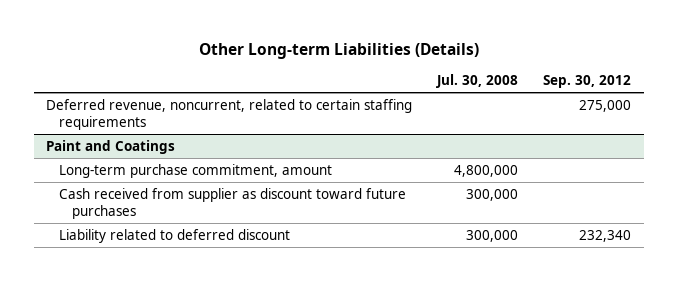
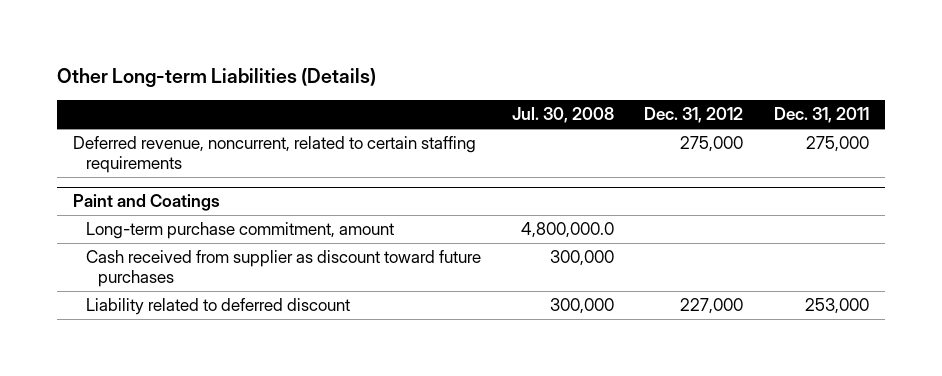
[543,75,632,89] Sep. 30, 2012 -> none
none -> [644,107,744,124] Dec. 31, 2012
none -> [774,107,870,124] Dec. 31, 2011
[454,164,519,177] 4,800,000 -> [520,222,614,239] 4,800,000.0

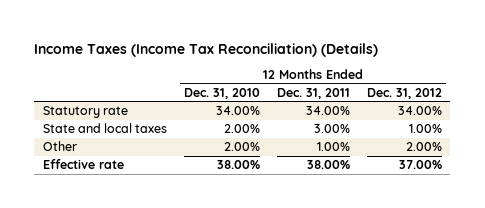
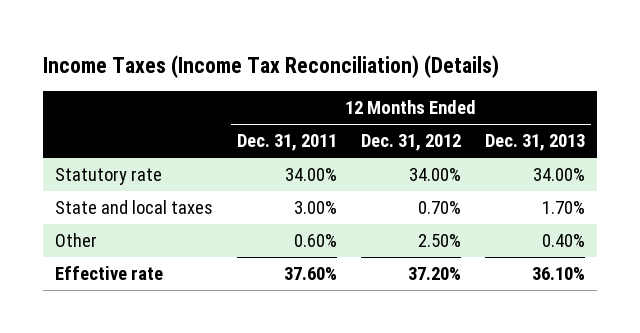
[183,88,260,100] Dec. 31, 2010 -> none
none -> [485,134,586,152] Dec. 31, 2013
[408,124,442,134] 1.00% -> [418,201,462,215] 0.70%
[316,142,350,152] 1.00% -> [294,234,338,248] 0.60%
[405,142,442,152] 2.00% -> [418,234,462,248] 2.50%
[306,160,350,170] 38.00% -> [284,267,338,281] 37.60%
[398,160,442,170] 37.00% -> [408,267,462,281] 37.20%

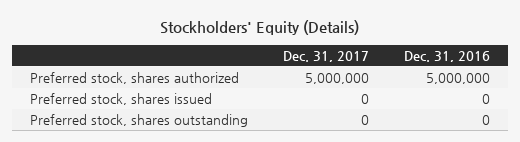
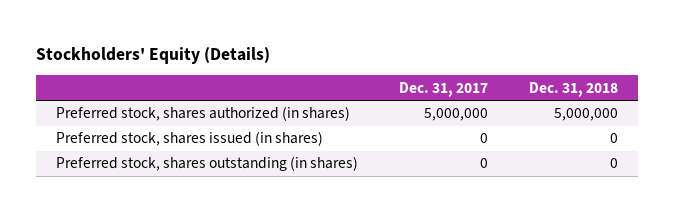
[403,50,490,62] Dec. 31, 2016 -> none
none -> [528,81,618,97] Dec. 31, 2018
[29,72,239,85] Preferred stock, shares authorized -> [56,106,351,122] Preferred stock, shares authorized (in shares)
[29,93,212,106] Preferred stock, shares issued -> [56,131,324,147] Preferred stock, shares issued (in shares)
[29,114,248,128] Preferred stock, shares outstanding -> [56,156,359,172] Preferred stock, shares outstanding (in shares)

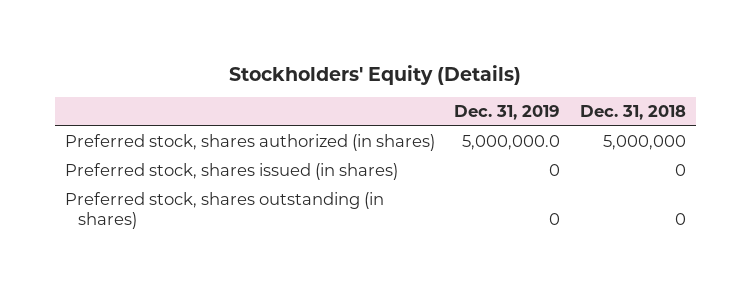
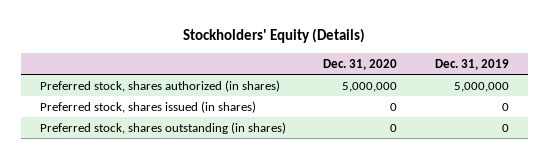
[580,105,687,121] Dec. 31, 2018 -> none
none -> [323,58,398,70] Dec. 31, 2020
[462,135,561,151] 5,000,000.0 -> [454,81,510,92] 5,000,000

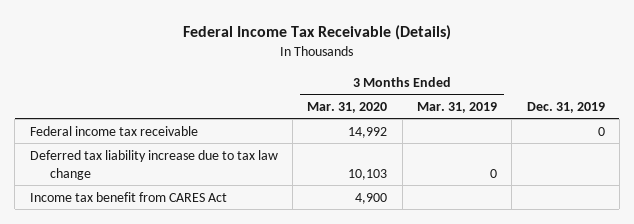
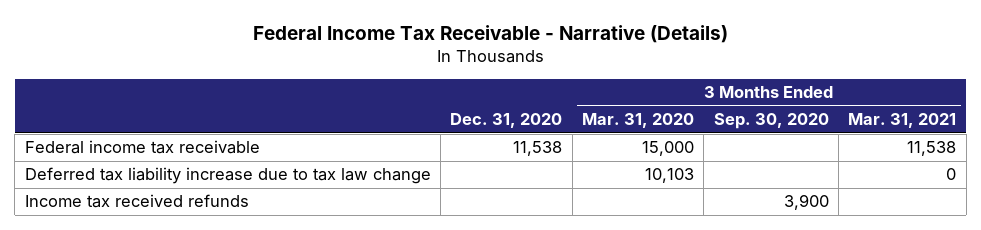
[183,24,452,40] Federal Income Tax Receivable (Details) -> [252,25,728,44] Federal Income Tax Receivable - Narrative (Details)
[416,101,497,113] Mar. 31, 2019 -> none
[526,101,605,113] Dec. 31, 2019 -> none
none -> [450,113,563,129] Dec. 31, 2020
none -> [713,113,829,130] Sep. 30, 2020
none -> [848,113,957,129] Mar. 31, 2021
[348,126,388,138] 14,992 -> [642,141,695,157] 15,000
[29,191,227,202] Income tax benefit from CARES Act -> none
none -> [24,194,249,209] Income tax received refunds

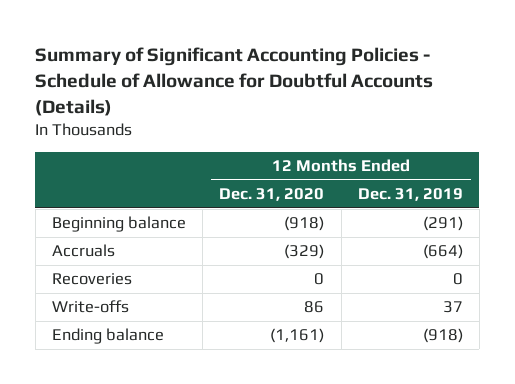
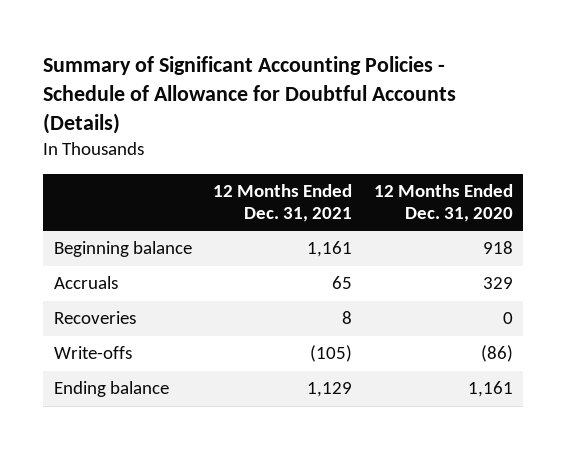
[357,188,463,202] Dec. 31, 2019 -> none
none -> [213,184,353,222] 12 Months Ended Dec. 31, 2021
[284,216,325,232] (918) -> [482,241,513,255] 918
[284,244,325,260] (329) -> [482,277,513,290] 329
[304,301,325,314] 86 -> [480,345,513,363] (86)
[270,328,325,344] (1,161) -> [467,381,513,398] 1,161

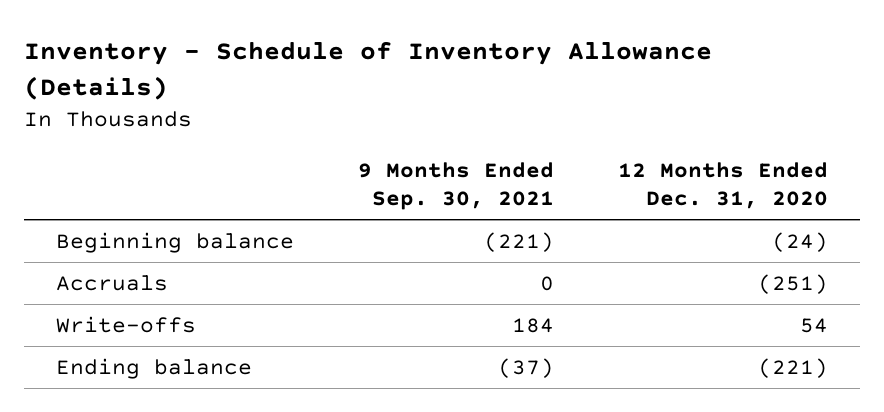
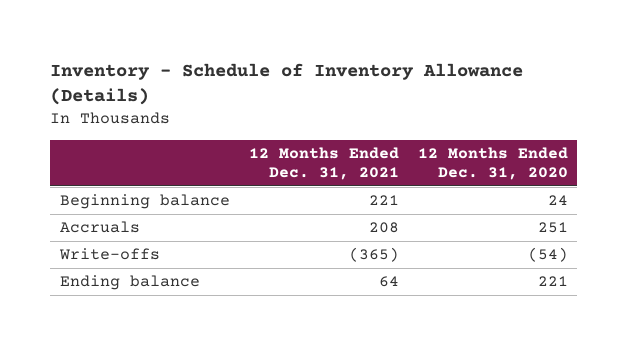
[357,162,554,210] 9 Months Ended Sep. 30, 2021 -> none
none -> [248,146,399,181] 12 Months Ended Dec. 31, 2021
[771,231,828,252] (24) -> [547,195,568,206] 24
[757,273,828,294] (251) -> [537,222,568,234] 251
[799,317,828,333] 54 -> [527,247,568,263] (54)
[757,357,828,378] (221) -> [537,276,568,287] 221

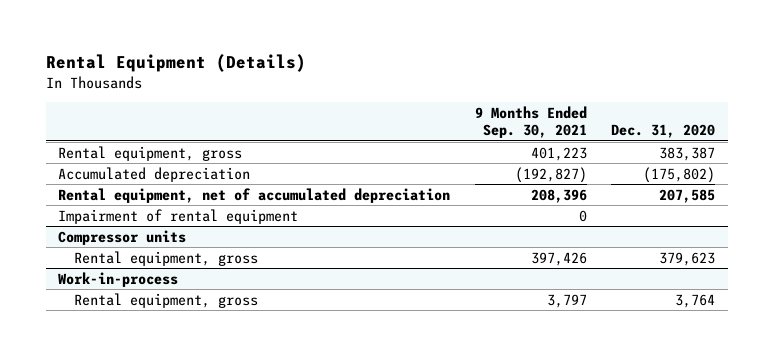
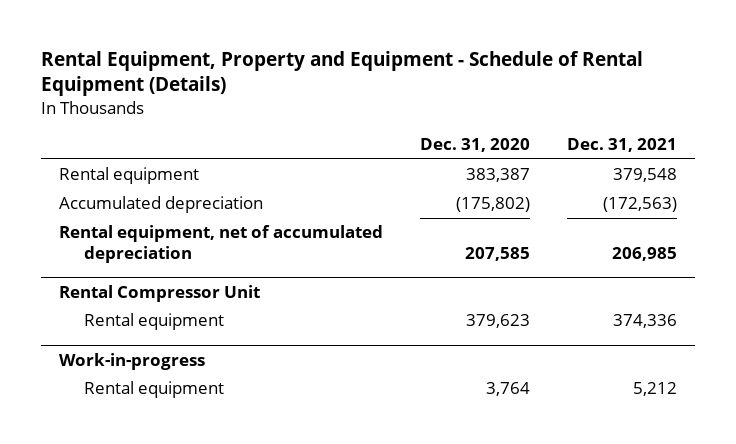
[45,54,306,73] Rental Equipment (Details) -> [40,51,643,97] Rental Equipment, Property and Equipment - Schedule of Rental Equipment (Details)
[474,106,587,139] 9 Months Ended Sep. 30, 2021 -> none
none -> [566,138,677,153] Dec. 31, 2021
[57,145,242,161] Rental equipment, gross -> [59,167,200,185] Rental equipment
[57,208,298,224] Impairment of rental equipment -> none
[57,229,186,245] Compressor units -> [59,284,261,302] Rental Compressor Unit
[74,250,259,266] Rental equipment, gross -> [83,313,224,331] Rental equipment
[57,271,178,287] Work-in-process -> [59,352,206,370] Work-in-progress
[74,292,259,308] Rental equipment, gross -> [83,381,224,399] Rental equipment

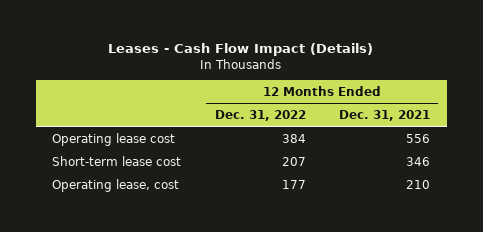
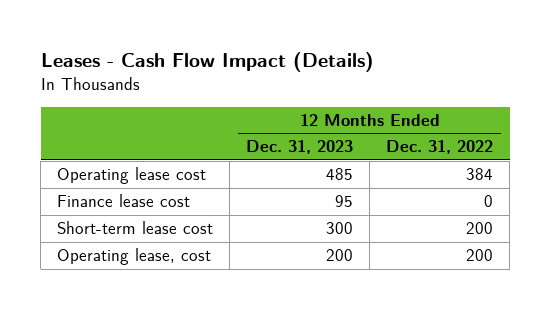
[339,109,431,121] Dec. 31, 2021 -> none
none -> [246,140,354,155] Dec. 31, 2023
none -> [57,194,191,208] Finance lease cost
[281,156,306,166] 207 -> [466,222,494,235] 200
[281,179,306,189] 177 -> [466,249,494,262] 200

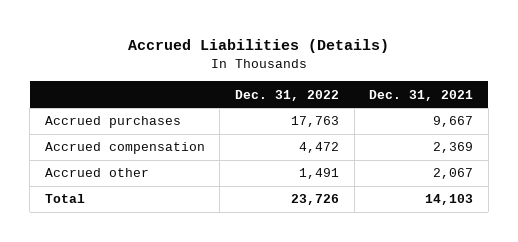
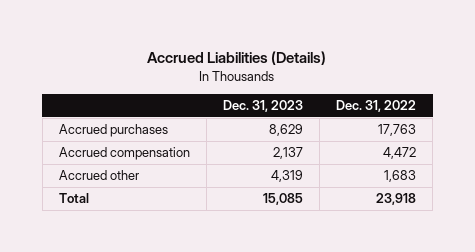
[369,89,474,101] Dec. 31, 2021 -> none
none -> [222,99,303,112] Dec. 31, 2023
[298,168,339,180] 1,491 -> [384,170,417,183] 1,683
[290,194,339,206] 23,726 -> [376,193,417,206] 23,918

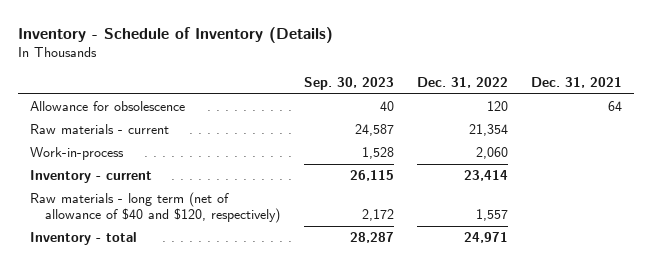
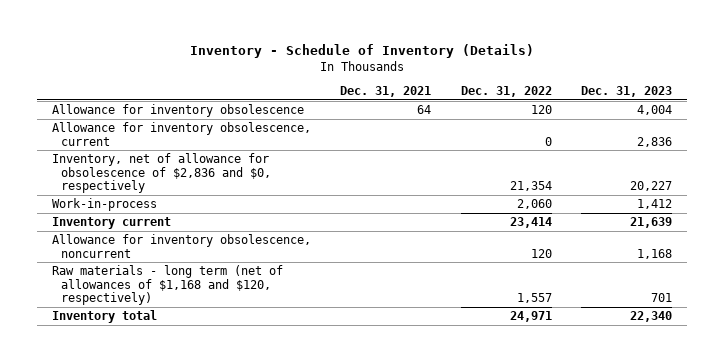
[303,77,394,91] Sep. 30, 2023 -> none
none -> [580,86,672,98] Dec. 31, 2023
[29,101,185,112] Allowance for obsolescence -> [51,104,304,118] Allowance for inventory obsolescence
none -> [51,122,311,146] Allowance for inventory obsolescence, current
[29,124,169,135] Raw materials - current -> [51,153,272,193] Inventory, net of allowance for obsolescence of $2,836 and $0, respectively
[29,170,152,184] Inventory - current -> [51,217,171,230] Inventory current
none -> [51,234,311,258] Allowance for inventory obsolescence, noncurrent
[29,192,281,224] Raw materials - long term (net of allowance of $40 and $120, respectively) -> [51,265,283,305] Raw materials - long term (net of allowances of $1,168 and $120, respectively)
[29,232,137,246] Inventory - total -> [51,310,157,324] Inventory total

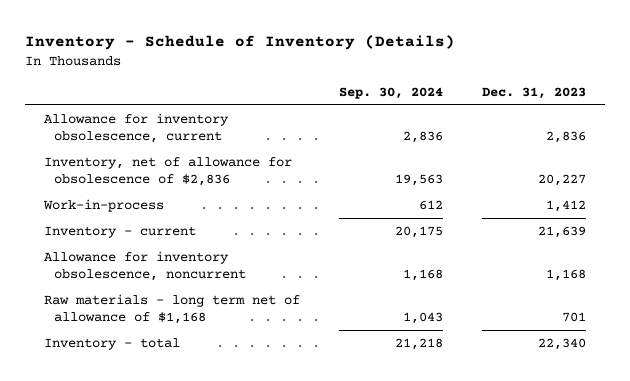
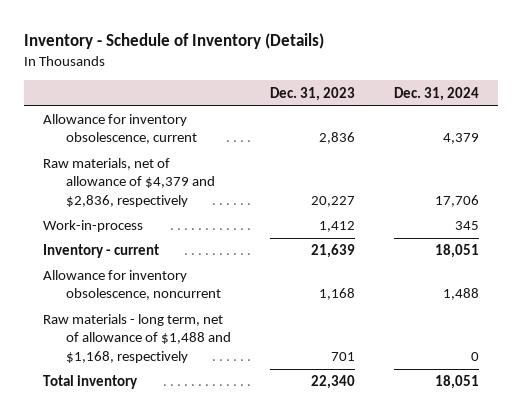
[339,87,444,100] Sep. 30, 2024 -> none
none -> [393,86,479,101] Dec. 31, 2024
[44,156,293,187] Inventory, net of allowance for obsolescence of $2,836 -> [43,158,216,207] Raw materials, net of allowance of $4,379 and $2,836, respectively
[44,293,301,325] Raw materials - long term net of allowance of $1,168 -> [43,314,232,363] Raw materials - long term, net of allowance of $1,488 and $1,168, respectively
[44,337,181,350] Inventory - total -> [43,375,139,390] Total inventory

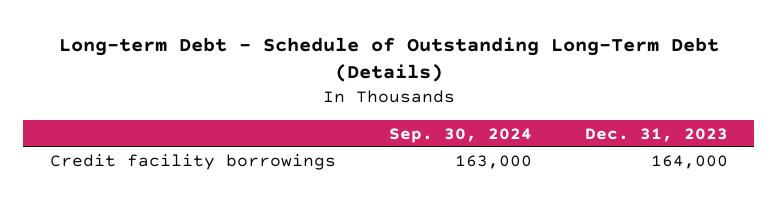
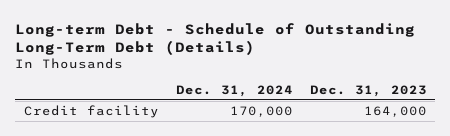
[388,127,532,143] Sep. 30, 2024 -> none
none -> [175,84,293,97] Dec. 31, 2024
[49,154,336,171] Credit facility borrowings -> [23,105,159,119] Credit facility

